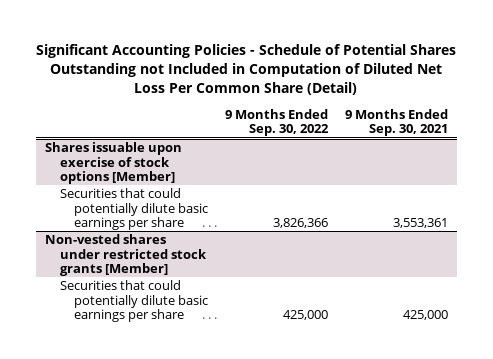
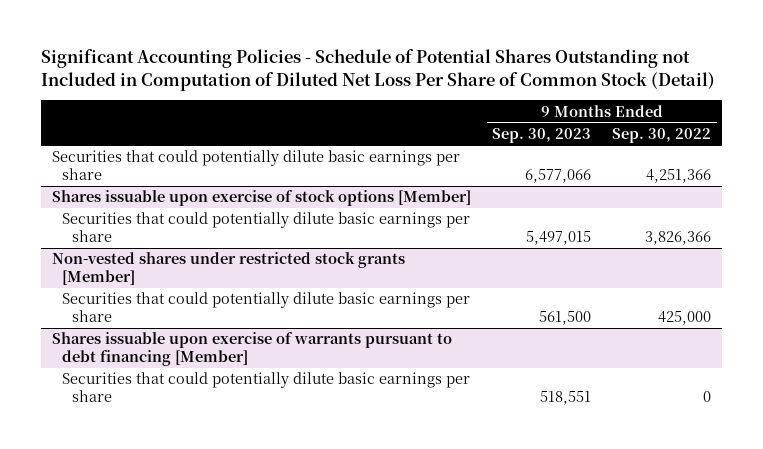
[36,44,457,96] Significant Accounting Policies - Schedule of Potential Shares Outstanding not Included in Computation of Diluted Net Loss Per Common Share (Detail) -> [40,49,715,91] Significant Accounting Policies - Schedule of Potential Shares Outstanding not Included in Computation of Diluted Net Loss Per Share of Common Stock (Detail)
[345,109,449,137] 9 Months Ended Sep. 30, 2021 -> none
none -> [491,128,591,144] Sep. 30, 2023
none -> [51,150,460,181] Securities that could potentially dilute basic earnings per share
none -> [51,332,452,367] Shares issuable upon exercise of warrants pursuant to debt financing [Member]
none -> [61,372,470,403] Securities that could potentially dilute basic earnings per share

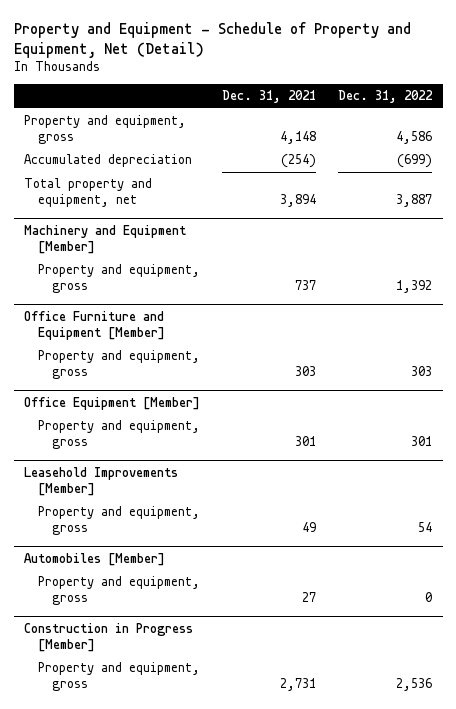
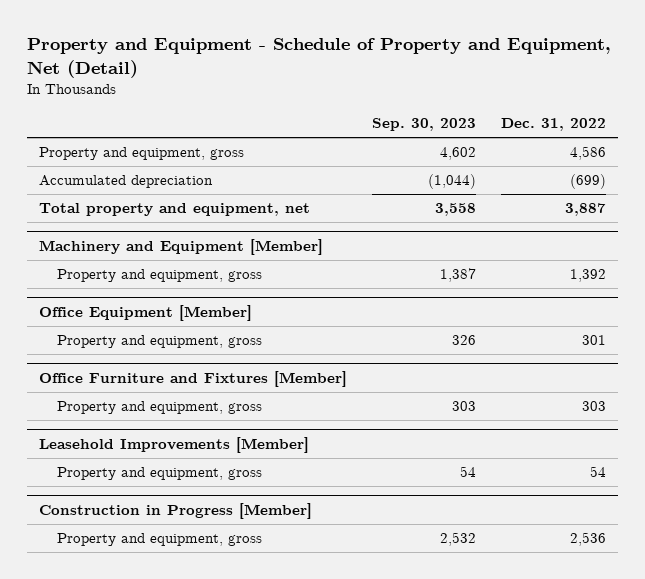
[222,90,317,104] Dec. 31, 2021 -> none
none -> [371,118,476,132] Sep. 30, 2023
[24,311,166,340] Office Furniture and Equipment [Member] -> none
[38,350,201,379] Property and equipment, gross -> none
none -> [39,370,348,387] Office Furniture and Fixtures [Member]
none -> [57,401,263,415] Property and equipment, gross
[24,553,166,567] Automobiles [Member] -> none
[38,576,201,605] Property and equipment, gross -> none

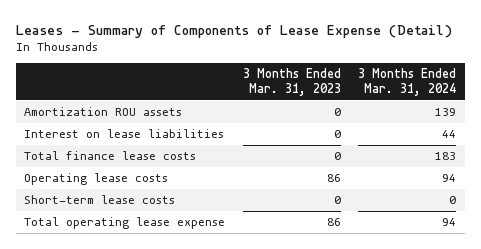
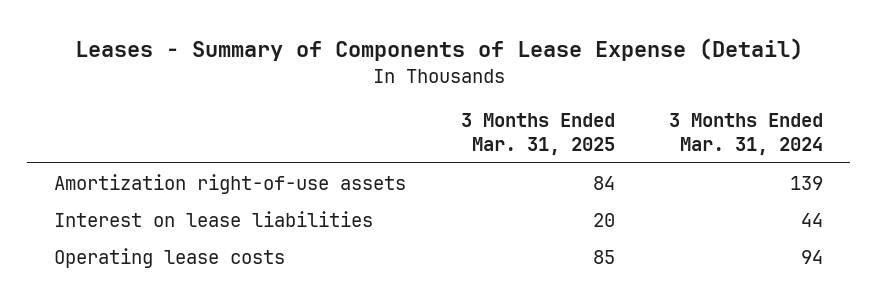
[242,68,341,97] 3 Months Ended Mar. 31, 2023 -> none
none -> [460,113,615,156] 3 Months Ended Mar. 31, 2025
[24,107,183,117] Amortization ROU assets -> [54,173,407,194] Amortization right-of-use assets
[24,151,197,161] Total finance lease costs -> none
[24,195,176,205] Short-term lease costs -> none
[24,217,226,230] Total operating lease expense -> none

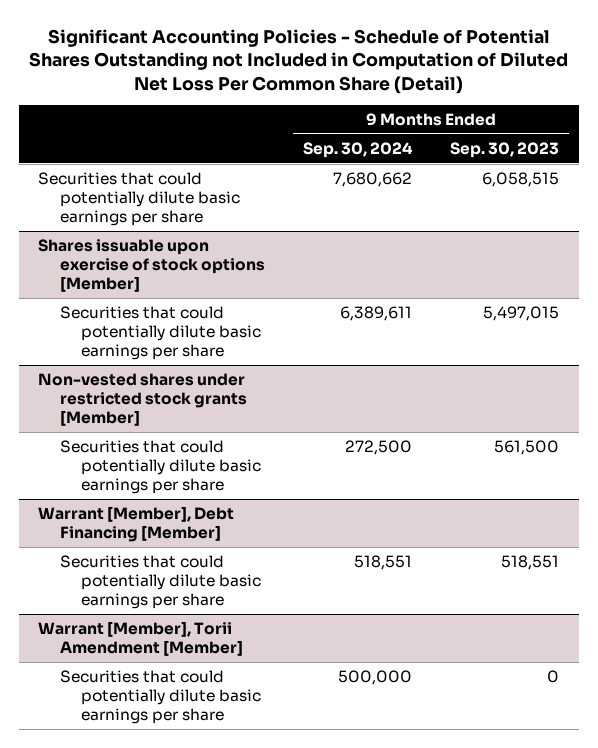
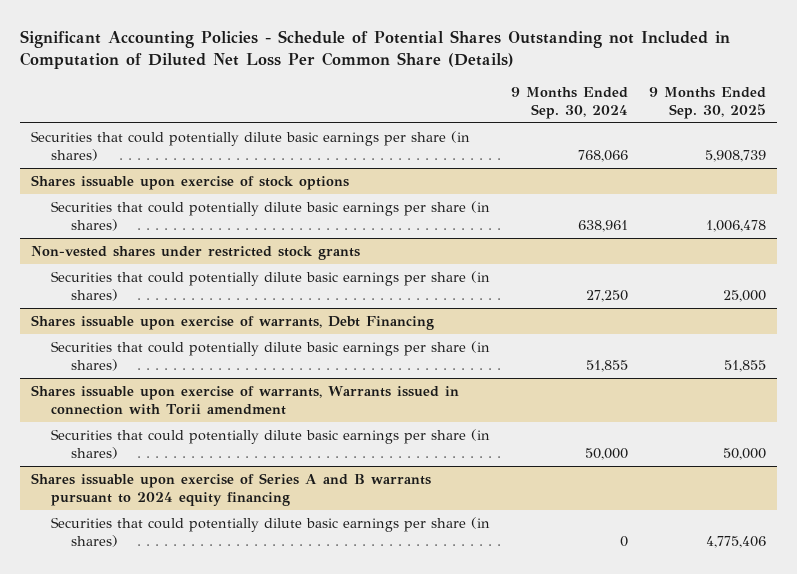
[28,28,568,94] Significant Accounting Policies - Schedule of Potential Shares Outstanding not Included in Computation of Diluted Net Loss Per Common Share (Detail) -> [20,29,731,69] Significant Accounting Policies - Schedule of Potential Shares Outstanding not Included in Computation of Diluted Net Loss Per Common Share (Details)
[450,141,560,158] Sep. 30, 2023 -> none
none -> [649,87,767,119] 9 Months Ended Sep. 30, 2025
[38,505,235,542] Warrant [Member], Debt Financing [Member] -> none
[38,620,243,656] Warrant [Member], Torii Amendment [Member] -> none
[38,171,240,226] Securities that could potentially dilute basic earnings per share -> [30,130,470,161] Securities that could potentially dilute basic earnings per share (in shares)
[332,171,412,187] 7,680,662 -> [578,149,629,162] 768,066
[38,238,265,292] Shares issuable upon exercise of stock options [Member] -> [30,174,349,190] Shares issuable upon exercise of stock options
[59,305,262,360] Securities that could potentially dilute basic earnings per share -> [51,200,491,231] Securities that could potentially dilute basic earnings per share (in shares)
[339,305,412,321] 6,389,611 -> [578,219,629,232] 638,961
[38,372,247,426] Non-vested shares under restricted stock grants [Member] -> [30,245,360,260] Non-vested shares under restricted stock grants
[59,439,262,494] Securities that could potentially dilute basic earnings per share -> [51,270,491,301] Securities that could potentially dilute basic earnings per share (in shares)
[344,439,412,455] 272,500 -> [586,289,629,302] 27,250
none -> [30,314,434,330] Shares issuable upon exercise of warrants, Debt Financing
[59,554,262,609] Securities that could potentially dilute basic earnings per share -> [51,340,491,371] Securities that could potentially dilute basic earnings per share (in shares)
[353,554,412,570] 518,551 -> [586,359,629,372] 51,855
none -> [30,384,459,415] Shares issuable upon exercise of warrants, Warrants issued in connection with Torii amendment
[59,669,262,724] Securities that could potentially dilute basic earnings per share -> [51,428,491,459] Securities that could potentially dilute basic earnings per share (in shares)
[337,669,412,685] 500,000 -> [585,447,629,460] 50,000
none -> [30,472,431,506] Shares issuable upon exercise of Series A and B warrants pursuant to 2024 equity financing
none -> [51,516,491,547] Securities that could potentially dilute basic earnings per share (in shares)

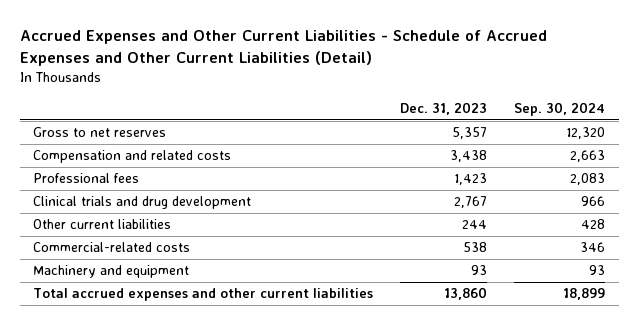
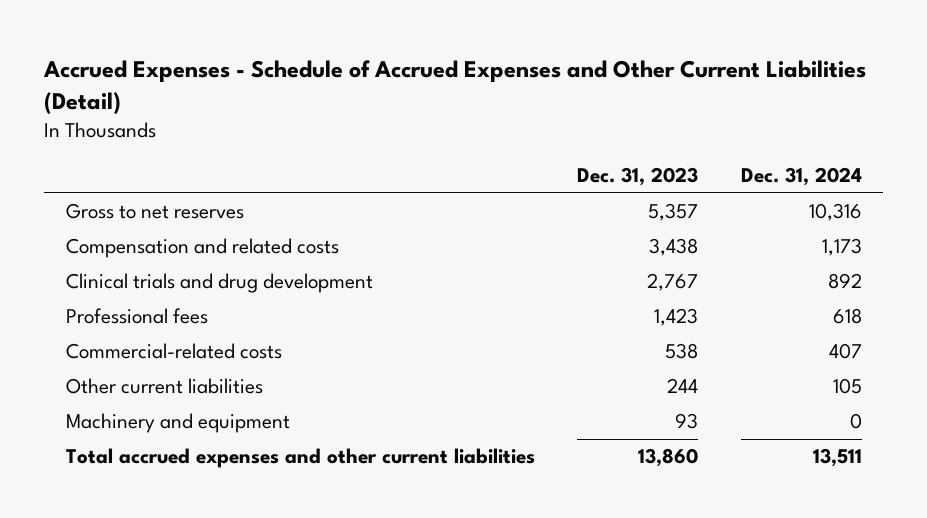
[19,30,547,67] Accrued Expenses and Other Current Liabilities - Schedule of Accrued Expenses and Other Current Liabilities (Detail) -> [43,59,867,115] Accrued Expenses - Schedule of Accrued Expenses and Other Current Liabilities (Detail)
[514,101,606,116] Sep. 30, 2024 -> none
none -> [740,167,862,187] Dec. 31, 2024
[33,173,140,184] Professional fees -> [65,308,208,325] Professional fees
[33,219,172,230] Other current liabilities -> [65,378,263,395] Other current liabilities

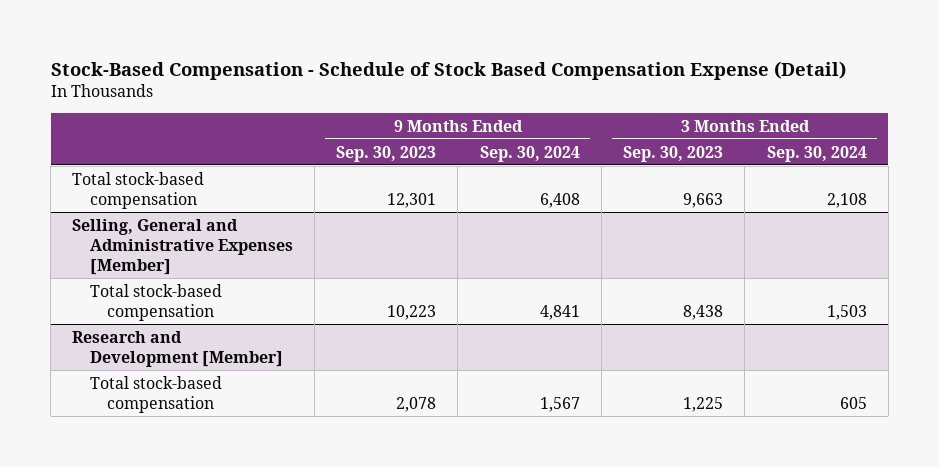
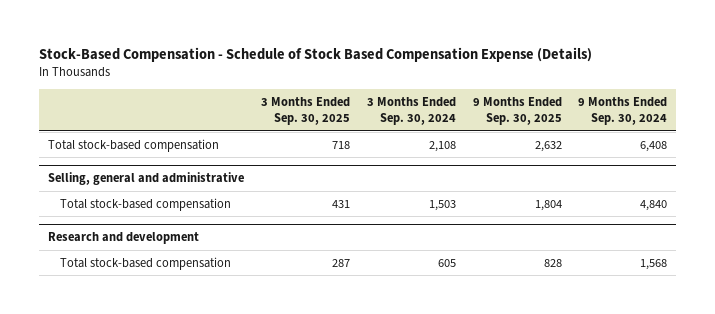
[50,60,846,80] Stock-Based Compensation - Schedule of Stock Based Compensation Expense (Detail) -> [39,47,593,63] Stock-Based Compensation - Schedule of Stock Based Compensation Expense (Details)
[336,145,437,162] Sep. 30, 2023 -> none
[623,145,724,162] Sep. 30, 2023 -> none
none -> [260,97,350,126] 3 Months Ended Sep. 30, 2025
none -> [472,97,562,126] 9 Months Ended Sep. 30, 2025
[72,218,293,276] Selling, General and Administrative Expenses [Member] -> [47,172,244,186] Selling, general and administrative
[539,304,580,320] 4,841 -> [640,199,668,211] 4,840
[72,330,283,367] Research and Development [Member] -> [47,232,199,245] Research and development
[539,396,580,412] 1,567 -> [640,258,668,270] 1,568

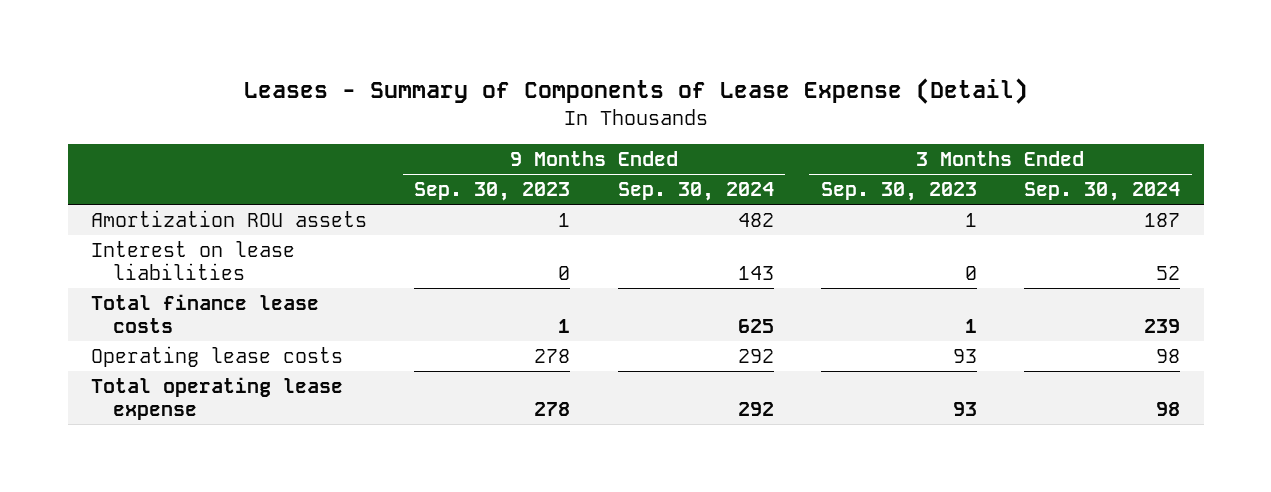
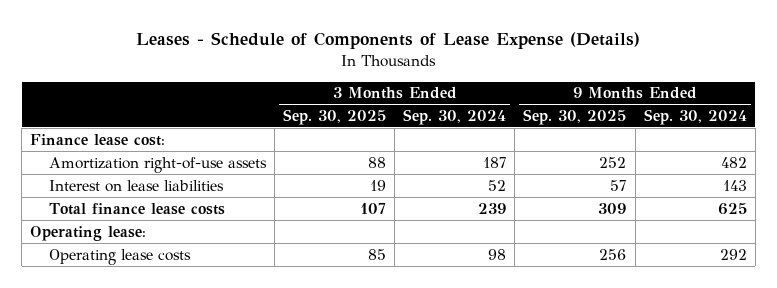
[243,78,1028,105] Leases - Summary of Components of Lease Expense (Detail) -> [136,32,641,50] Leases - Schedule of Components of Lease Expense (Details)
[414,182,571,202] Sep. 30, 2023 -> none
[820,182,977,202] Sep. 30, 2023 -> none
none -> [282,108,386,125] Sep. 30, 2025
none -> [523,108,627,125] Sep. 30, 2025
none -> [30,133,166,146] Finance lease cost:
[91,209,368,227] Amortization ROU assets -> [48,156,267,173] Amortization right-of-use assets
none -> [30,225,147,241] Operating lease:
[91,376,344,421] Total operating lease expense -> none

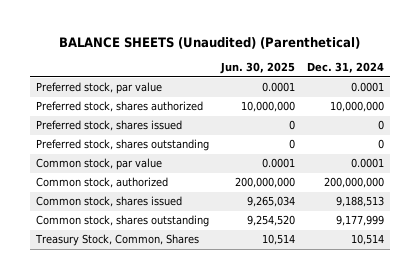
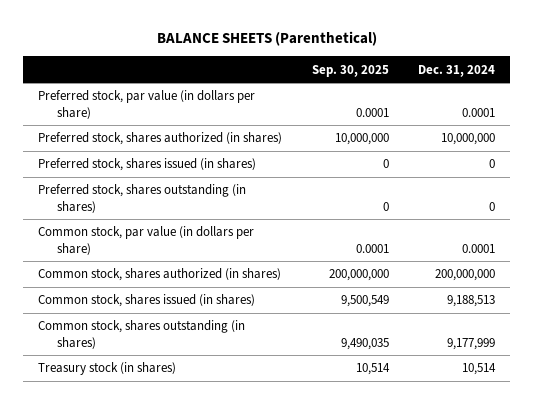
[59,37,361,50] BALANCE SHEETS (Unaudited) (Parenthetical) -> [156,31,377,47] BALANCE SHEETS (Parenthetical)
[220,62,296,75] Jun. 30, 2025 -> none
none -> [311,64,389,77] Sep. 30, 2025
[35,82,162,95] Preferred stock, par value -> [38,90,256,119] Preferred stock, par value (in dollars per share)
[35,101,203,113] Preferred stock, shares authorized -> [38,132,283,146] Preferred stock, shares authorized (in shares)
[35,120,182,132] Preferred stock, shares issued -> [38,158,257,172] Preferred stock, shares issued (in shares)
[35,139,209,152] Preferred stock, shares outstanding -> [38,184,247,213] Preferred stock, shares outstanding (in shares)
[35,158,162,171] Common stock, par value -> [38,226,255,255] Common stock, par value (in dollars per share)
[35,177,168,189] Common stock, authorized -> [38,268,282,282] Common stock, shares authorized (in shares)
[35,196,182,208] Common stock, shares issued -> [38,294,256,308] Common stock, shares issued (in shares)
[35,215,209,228] Common stock, shares outstanding -> [38,320,246,349] Common stock, shares outstanding (in shares)
[34,234,199,247] Treasury Stock, Common, Shares -> [38,362,177,376] Treasury stock (in shares)

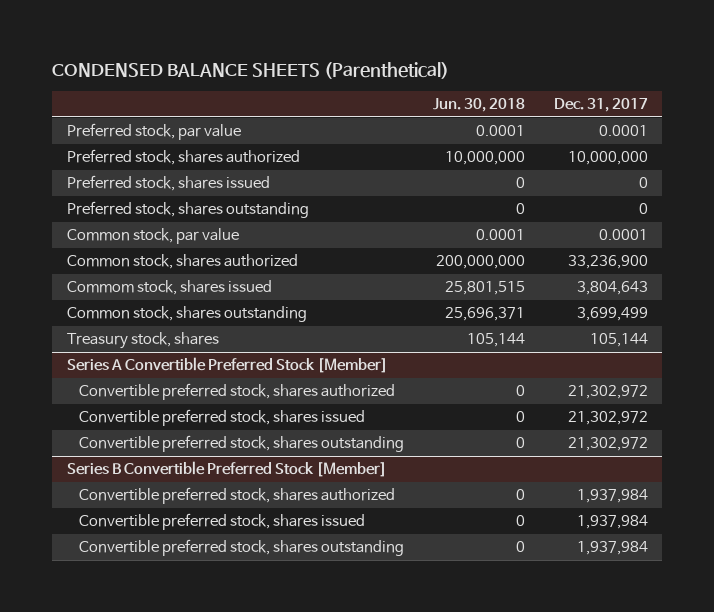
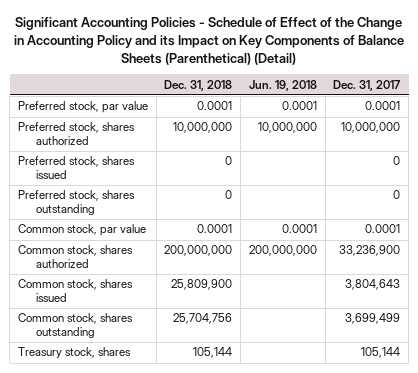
[52,61,450,79] CONDENSED BALANCE SHEETS (Parenthetical) -> [14,17,405,65] Significant Accounting Policies - Schedule of Effect of the Change in Accounting Policy and its Impact on Key Components of Balance Sheets (Parenthetical) (Detail)
[432,98,525,113] Jun. 30, 2018 -> none
none -> [164,79,233,91] Dec. 31, 2018
none -> [248,79,317,91] Jun. 19, 2018
[66,280,272,296] Commom stock, shares issued -> [17,279,133,303] Common stock, shares issued
[66,357,388,374] Series A Convertible Preferred Stock [Member] -> none
[78,383,395,401] Convertible preferred stock, shares authorized -> none
[78,409,365,427] Convertible preferred stock, shares issued -> none
[78,435,404,453] Convertible preferred stock, shares outstanding -> none
[66,461,387,478] Series B Convertible Preferred Stock [Member] -> none
[78,487,395,505] Convertible preferred stock, shares authorized -> none
[78,513,365,531] Convertible preferred stock, shares issued -> none
[78,539,404,557] Convertible preferred stock, shares outstanding -> none

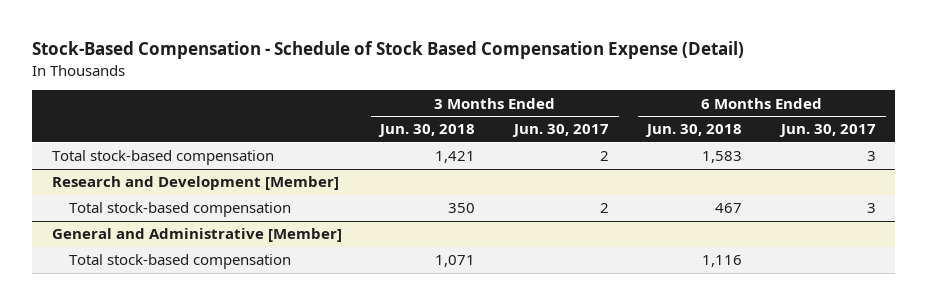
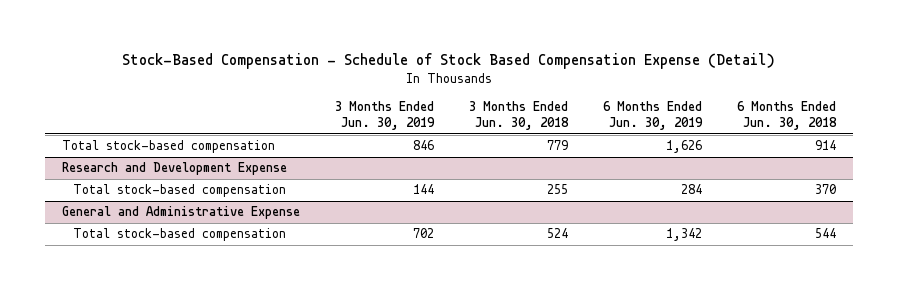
[511,124,609,138] Jun. 30, 2017 -> none
[779,124,877,138] Jun. 30, 2017 -> none
none -> [335,101,436,131] 3 Months Ended Jun. 30, 2019
none -> [602,101,703,131] 6 Months Ended Jun. 30, 2019
[435,151,476,164] 1,421 -> [547,140,569,151] 779
[702,151,743,164] 1,583 -> [814,140,836,151] 914
[51,176,339,191] Research and Development [Member] -> [62,162,288,176] Research and Development Expense
[448,203,476,214] 350 -> [547,184,569,195] 255
[715,203,743,214] 467 -> [814,184,836,195] 370
[51,228,342,243] General and Administrative [Member] -> [62,206,301,220] General and Administrative Expense
[435,255,476,268] 1,071 -> [547,228,569,239] 524
[702,255,743,268] 1,116 -> [814,228,836,239] 544

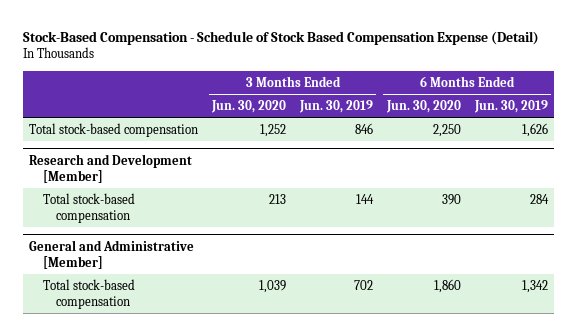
[469,101,570,131] 3 Months Ended Jun. 30, 2018 -> none
[736,101,837,131] 6 Months Ended Jun. 30, 2018 -> none
none -> [211,99,287,113] Jun. 30, 2020
none -> [385,99,461,113] Jun. 30, 2020
[62,162,288,176] Research and Development Expense -> [29,153,193,183] Research and Development [Member]
[62,206,301,220] General and Administrative Expense -> [29,239,195,269] General and Administrative [Member]

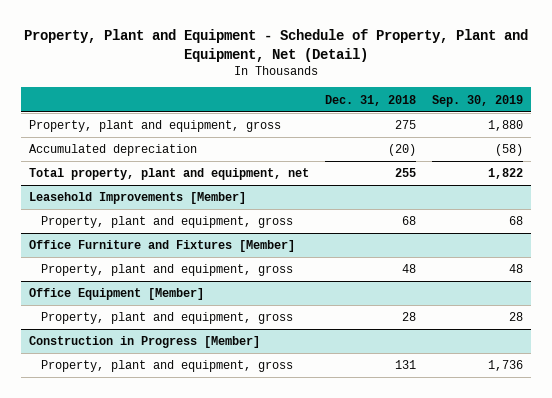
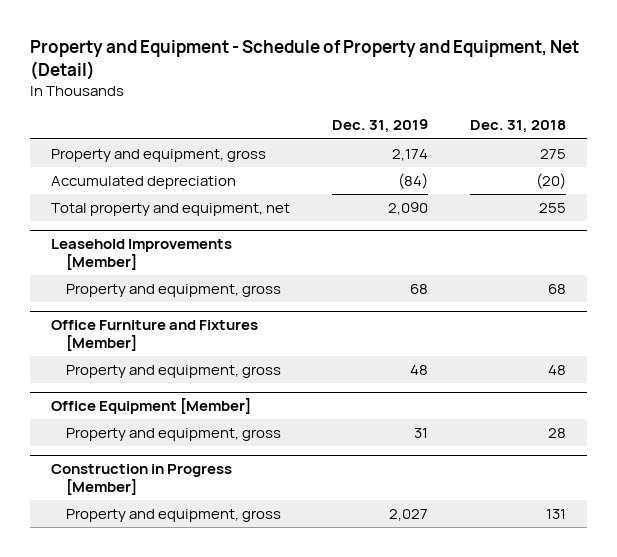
[23,28,528,62] Property, Plant and Equipment - Schedule of Property, Plant and Equipment, Net (Detail) -> [30,40,580,81] Property and Equipment - Schedule of Property and Equipment, Net (Detail)
[432,94,524,107] Sep. 30, 2019 -> none
none -> [332,119,429,134] Dec. 31, 2019
[28,120,281,133] Property, plant and equipment, gross -> [51,149,267,163] Property and equipment, gross
[28,168,309,181] Total property, plant and equipment, net -> [51,203,291,217] Total property and equipment, net
[40,216,293,229] Property, plant and equipment, gross -> [65,284,281,298] Property and equipment, gross
[40,264,293,277] Property, plant and equipment, gross -> [65,365,281,379] Property and equipment, gross
[40,312,293,325] Property, plant and equipment, gross -> [65,428,281,442] Property and equipment, gross
[40,360,293,373] Property, plant and equipment, gross -> [65,509,281,523] Property and equipment, gross

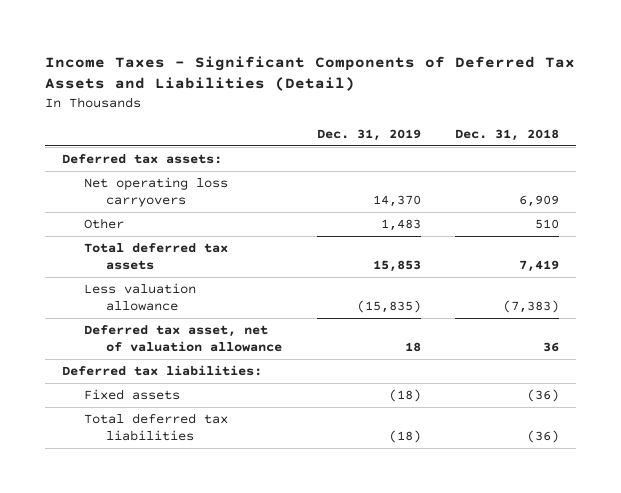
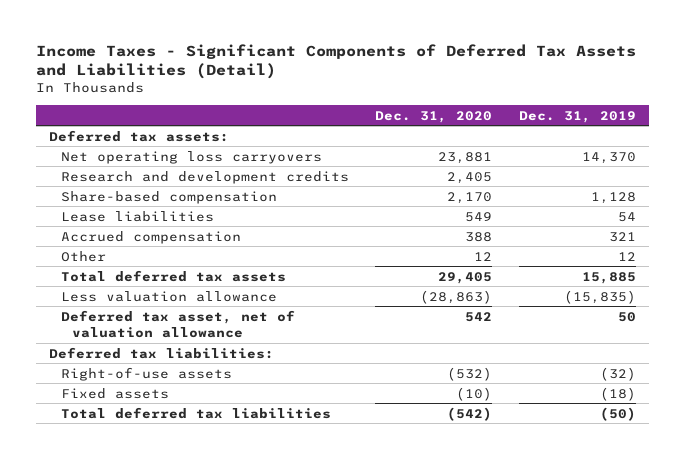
[454,128,559,141] Dec. 31, 2018 -> none
none -> [375,110,493,123] Dec. 31, 2020
none -> [60,170,349,184] Research and development credits
none -> [60,190,277,204] Share-based compensation
none -> [60,210,214,222] Lease liabilities
none -> [60,230,241,244] Accrued compensation
[380,219,421,232] 1,483 -> [617,251,636,261] 12
[372,259,421,272] 15,853 -> [581,271,636,284] 15,885
[404,341,421,352] 18 -> [617,311,636,322] 50
none -> [60,366,232,381] Right-of-use assets
[388,429,421,443] (18) -> [599,406,636,421] (50)

